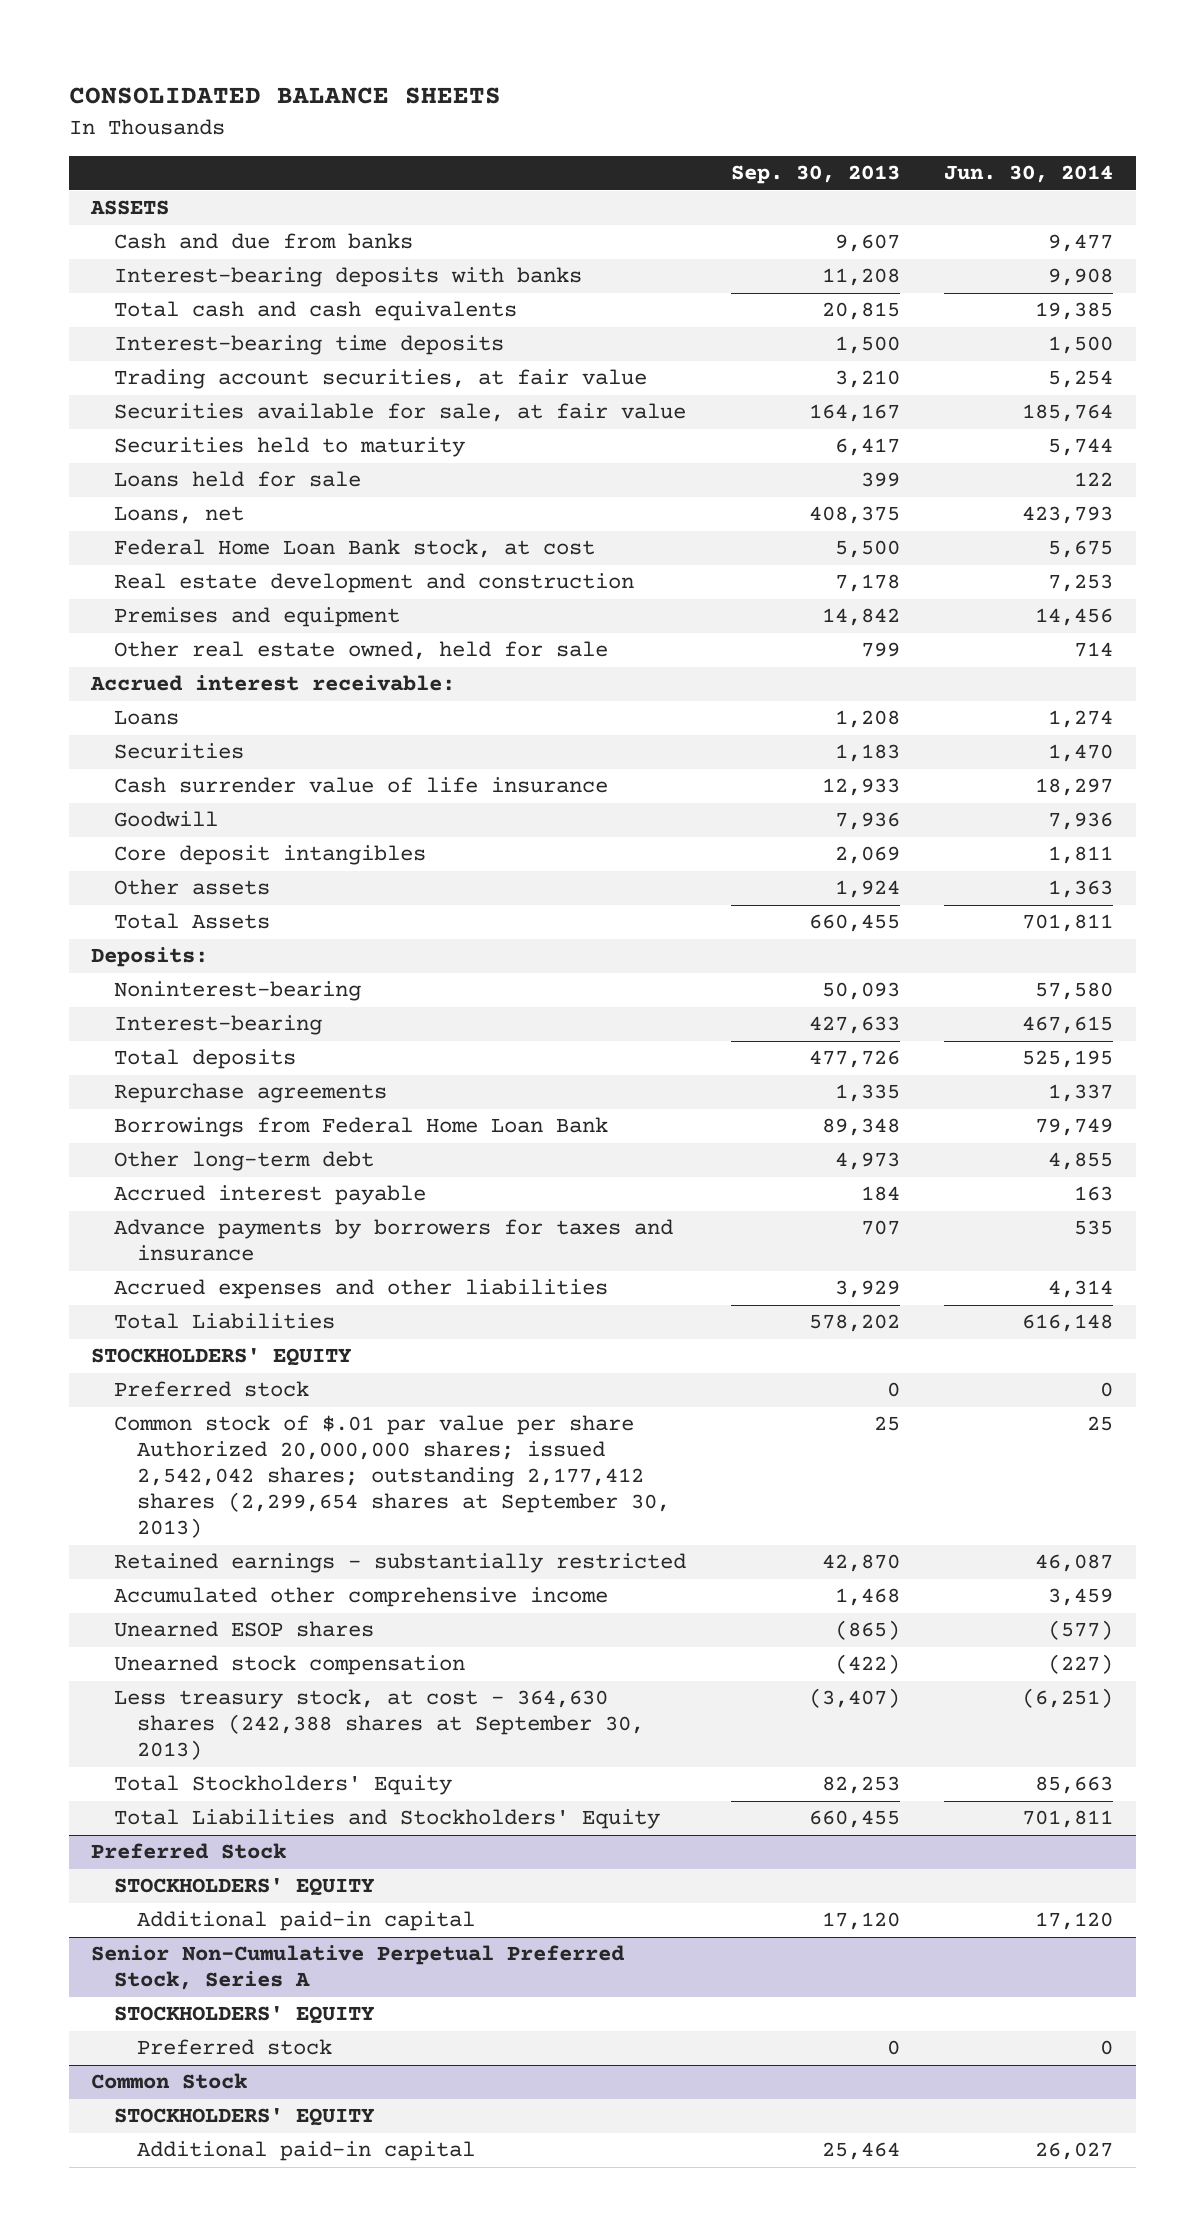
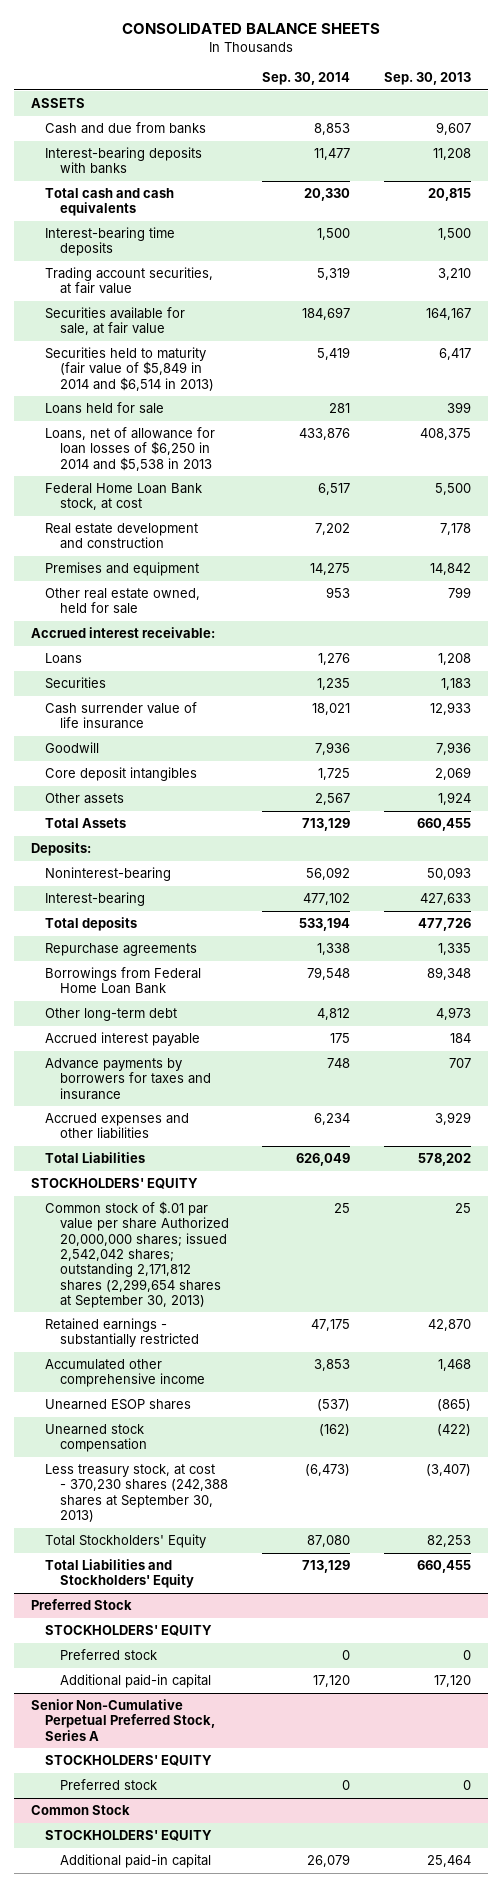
[944,165,1114,184] Jun. 30, 2014 -> none
none -> [262,71,351,85] Sep. 30, 2014
[113,437,465,458] Securities held to maturity -> [45,347,214,391] Securities held to maturity (fair value of $5,849 in 2014 and $6,514 in 2013)
[113,506,244,525] Loans, net -> [45,427,216,471] Loans, net of allowance for loan losses of $6,250 in 2014 and $5,538 in 2013
[113,1381,309,1398] Preferred stock -> none
[113,1415,670,1539] Common stock of $.01 par value per share Authorized 20,000,000 shares; issued 2,542,042 shares; outstanding 2,177,412 shares (2,299,654 shares at September 30, 2013) -> [45,1201,229,1308] Common stock of $.01 par value per share Authorized 20,000,000 shares; issued 2,542,042 shares; outstanding 2,171,812 shares (2,299,654 shares at September 30, 2013)
[113,1689,644,1761] Less treasury stock, at cost - 364,630 shares (242,388 shares at September 30, 2013) -> [45,1464,228,1522] Less treasury stock, at cost - 370,230 shares (242,388 shares at September 30, 2013)
none -> [59,1649,157,1661] Preferred stock

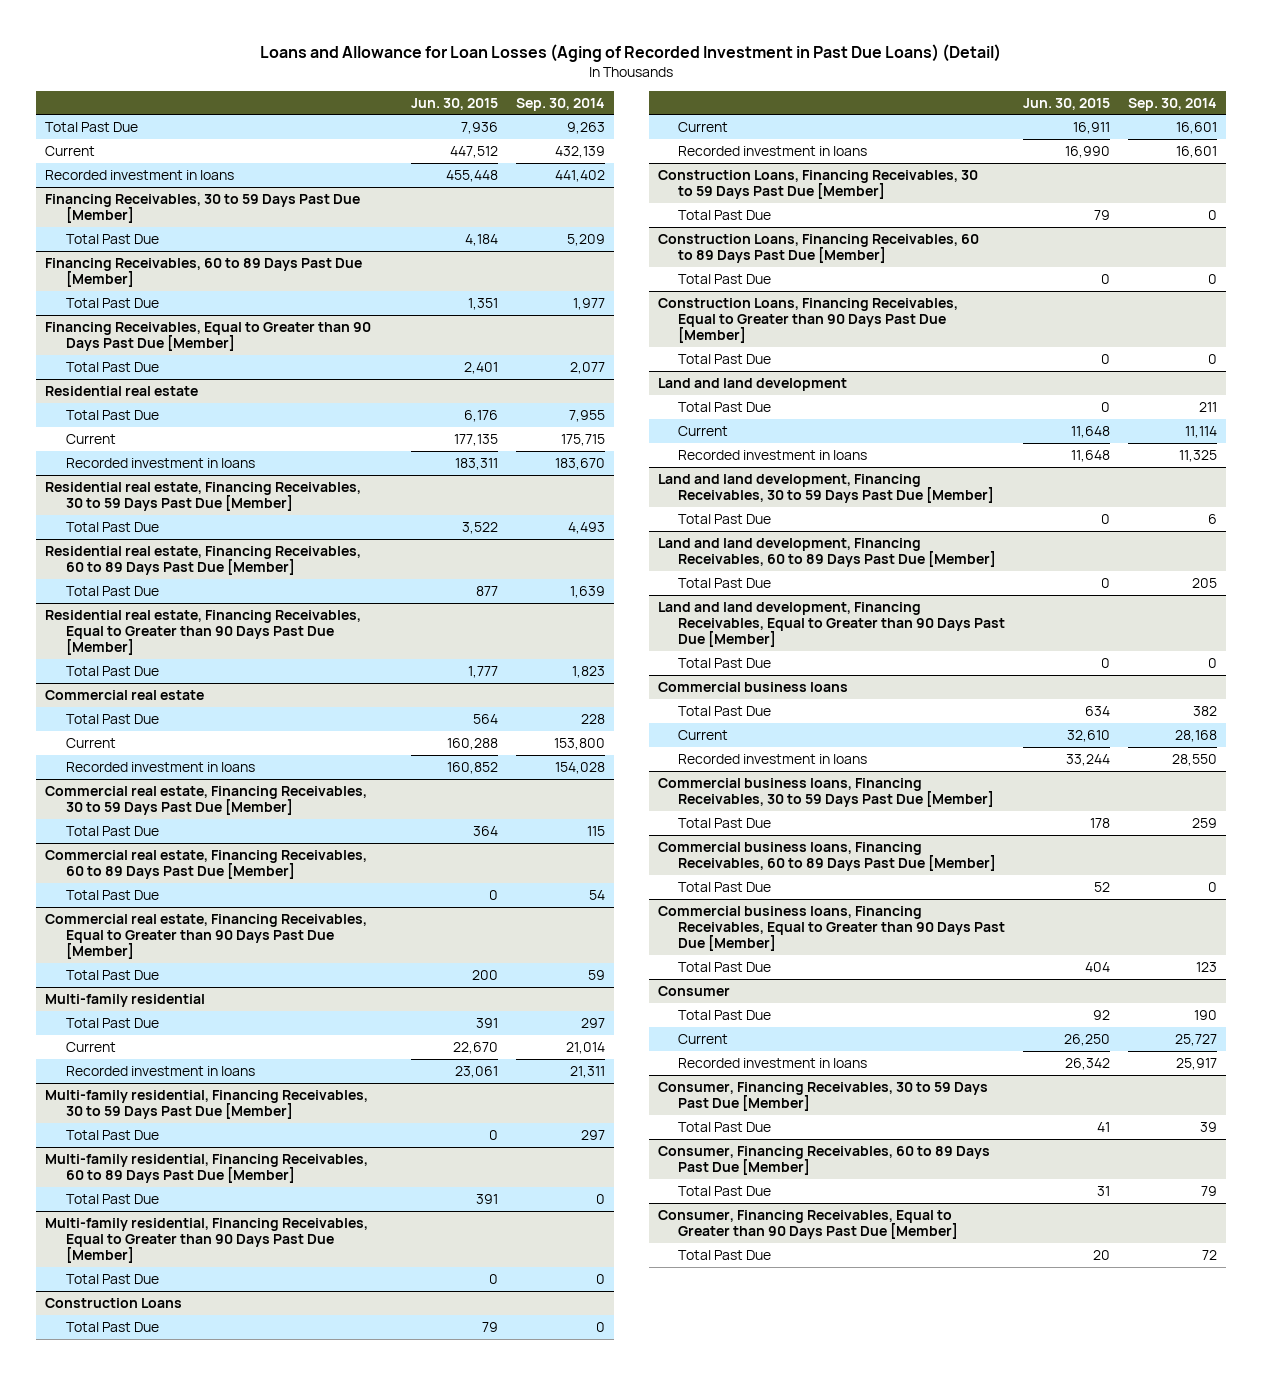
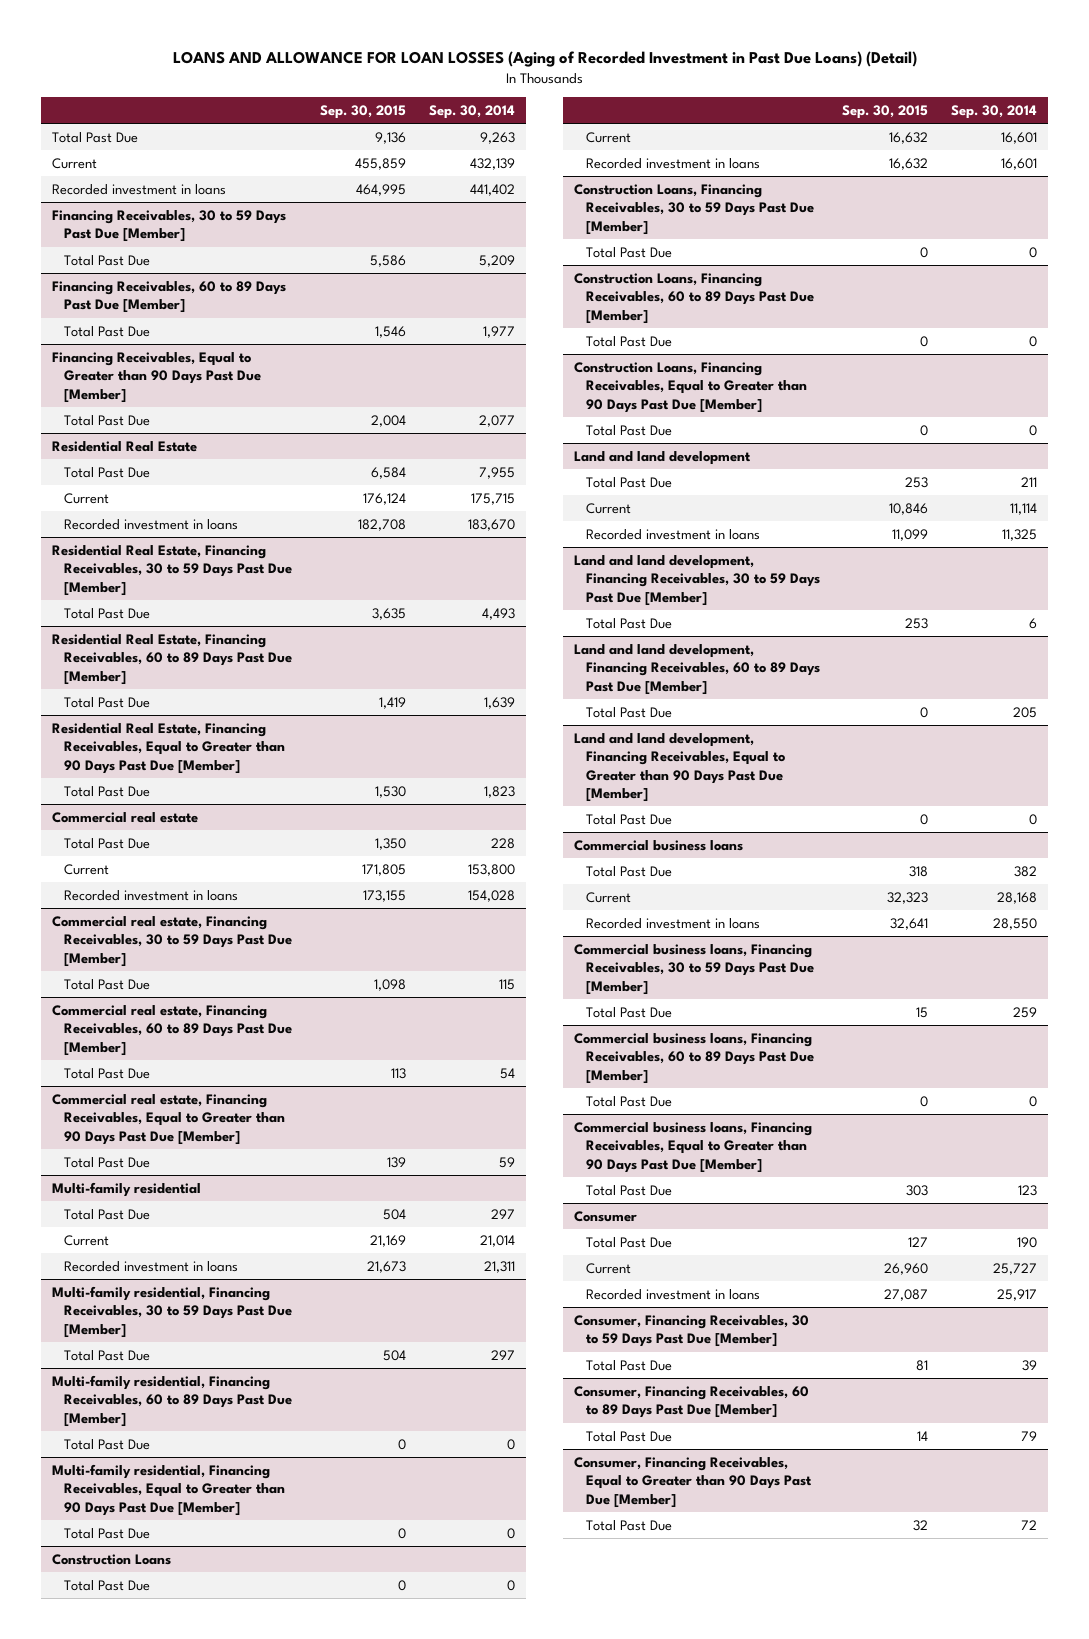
[260,44,1002,63] Loans and Allowance for Loan Losses (Aging of Recorded Investment in Past Due Loans) (Detail) -> [172,51,917,68] LOANS AND ALLOWANCE FOR LOAN LOSSES (Aging of Recorded Investment in Past Due Loans) (Detail)
[410,97,498,110] Jun. 30, 2015 -> none
none -> [320,105,407,120] Sep. 30, 2015
[45,385,199,396] Residential real estate -> [51,440,197,452] Residential Real Estate
[45,481,362,512] Residential real estate, Financing Receivables, 30 to 59 Days Past Due [Member] -> [51,544,292,596] Residential Real Estate, Financing Receivables, 30 to 59 Days Past Due [Member]
[45,545,362,576] Residential real estate, Financing Receivables, 60 to 89 Days Past Due [Member] -> [51,633,292,685] Residential Real Estate, Financing Receivables, 60 to 89 Days Past Due [Member]
[45,609,362,656] Residential real estate, Financing Receivables, Equal to Greater than 90 Days Past Due [Member] -> [51,722,285,774] Residential Real Estate, Financing Receivables, Equal to Greater than 90 Days Past Due [Member]

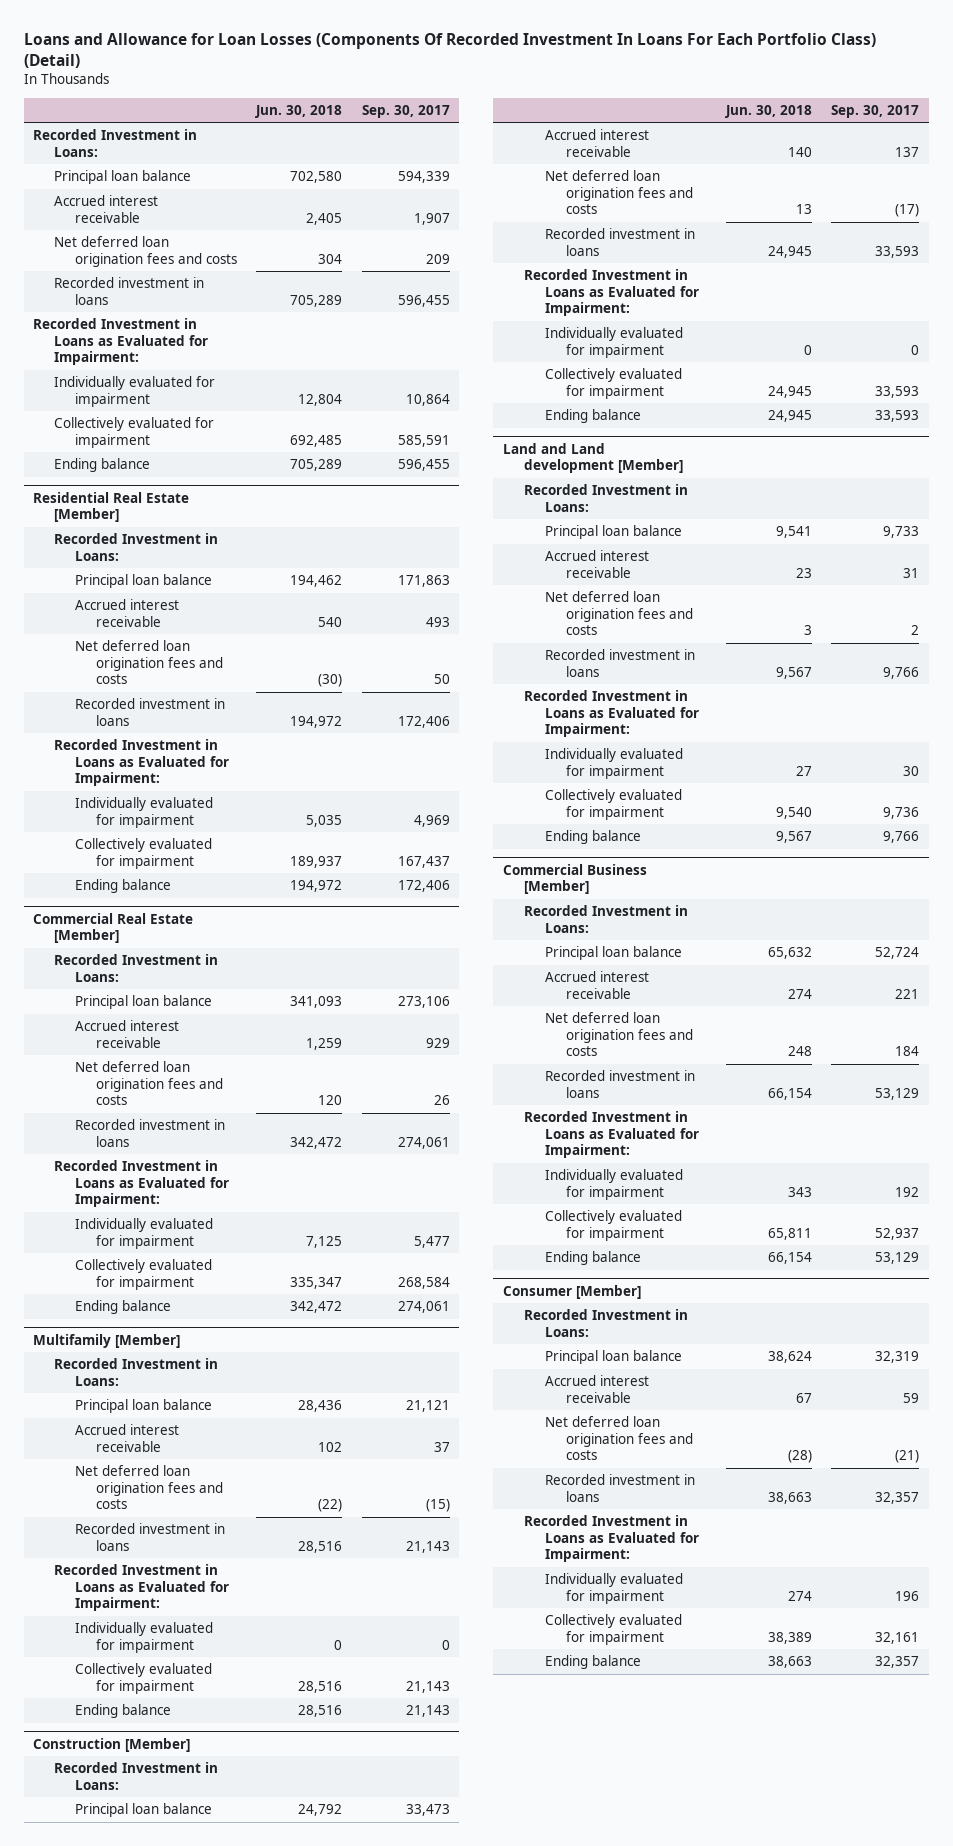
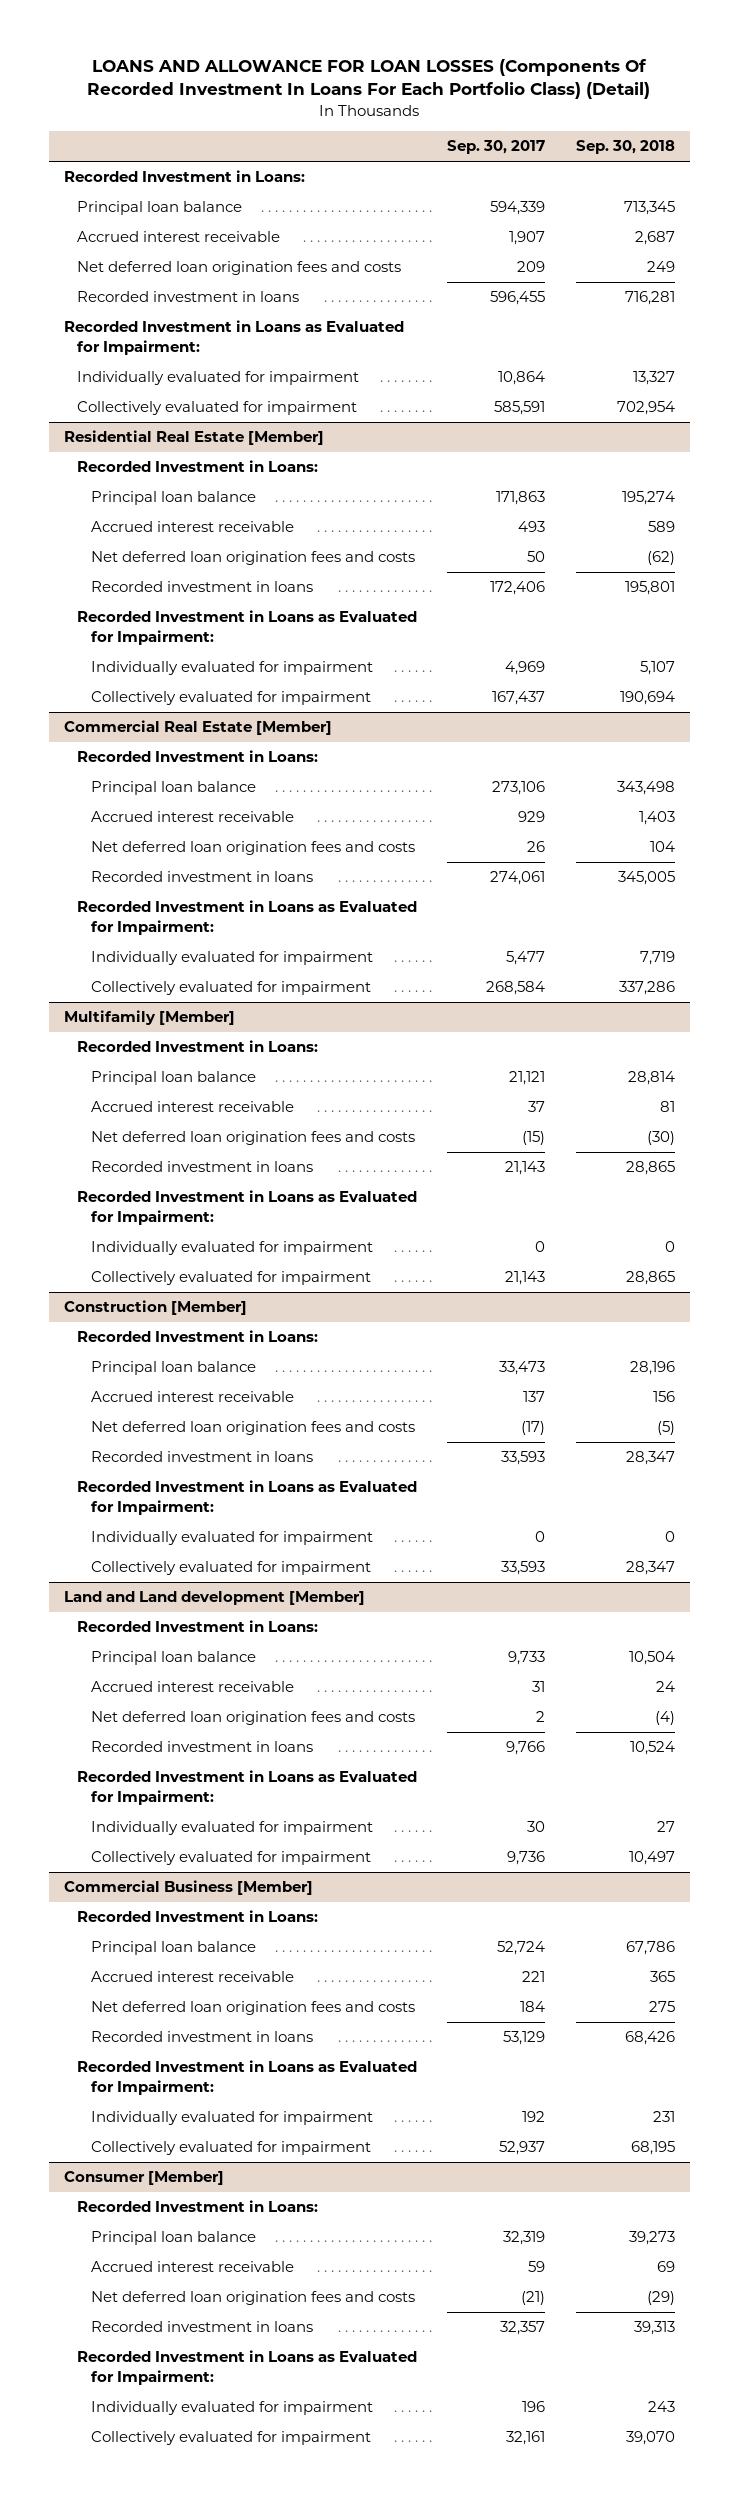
[23,32,876,68] Loans and Allowance for Loan Losses (Components Of Recorded Investment In Loans For Each Portfolio Class) (Detail) -> [87,59,651,100] LOANS AND ALLOWANCE FOR LOAN LOSSES (Components Of Recorded Investment In Loans For Each Portfolio Class) (Detail)
[255,104,343,118] Jun. 30, 2018 -> none
none -> [575,140,675,155] Sep. 30, 2018
[54,458,151,473] Ending balance -> none
[74,879,171,894] Ending balance -> none
[74,1300,171,1315] Ending balance -> none
[74,1704,171,1719] Ending balance -> none
[544,409,641,424] Ending balance -> none
[544,830,641,845] Ending balance -> none
[544,1251,641,1266] Ending balance -> none
[544,1655,641,1670] Ending balance -> none

